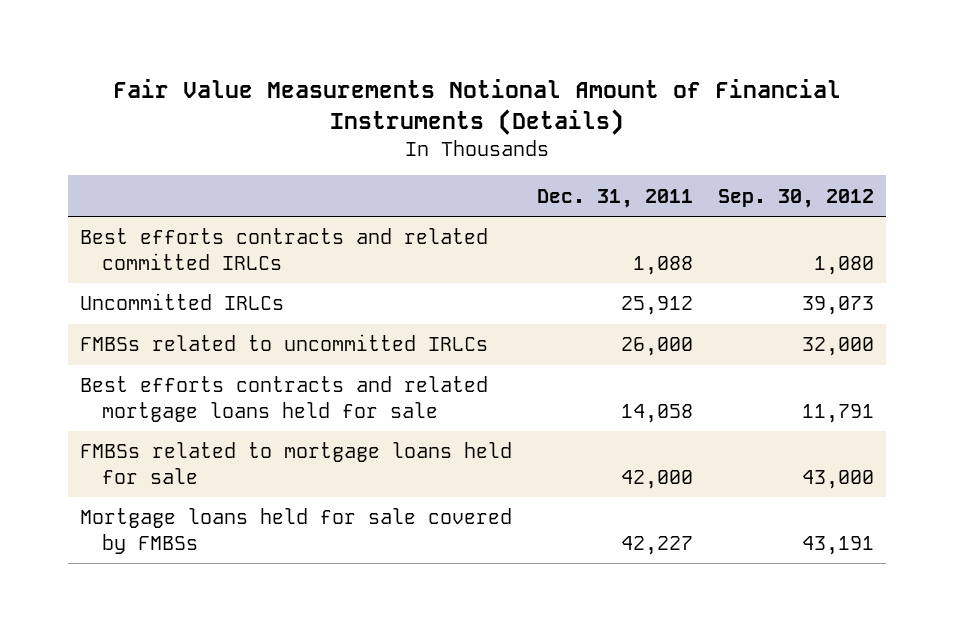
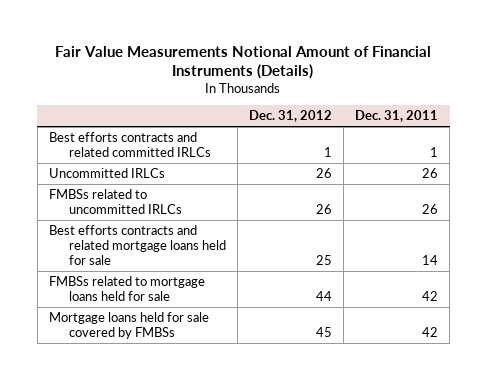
[717,188,874,208] Sep. 30, 2012 -> none
none -> [248,110,332,123] Dec. 31, 2012
[632,255,693,275] 1,088 -> [430,146,439,157] 1
[620,296,693,316] 25,912 -> [422,167,439,178] 26
[620,337,693,357] 26,000 -> [422,203,439,214] 26
[620,403,693,423] 14,058 -> [422,254,439,265] 14
[620,469,693,489] 42,000 -> [422,290,439,301] 42
[620,535,693,555] 42,227 -> [422,326,439,337] 42

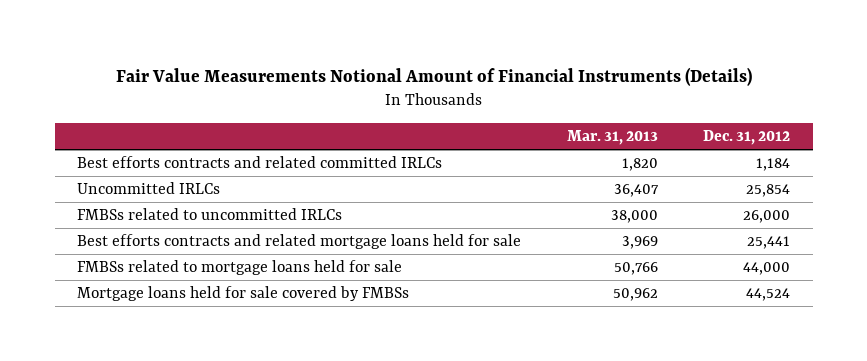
[355,110,439,123] Dec. 31, 2011 -> none
none -> [566,130,658,146] Mar. 31, 2013
[323,146,332,157] 1 -> [756,158,791,172] 1,184
[315,167,332,178] 26 -> [746,184,791,198] 25,854
[315,203,332,214] 26 -> [743,210,791,224] 26,000
[315,254,332,265] 25 -> [747,236,791,250] 25,441
[315,290,332,301] 44 -> [743,262,791,276] 44,000
[315,326,332,337] 45 -> [746,288,791,302] 44,524

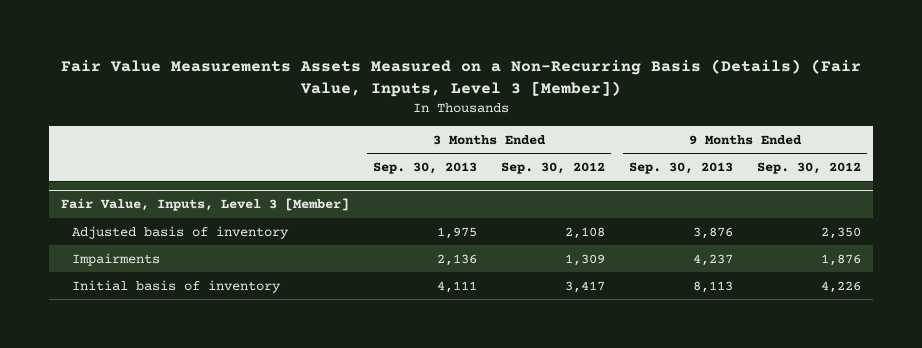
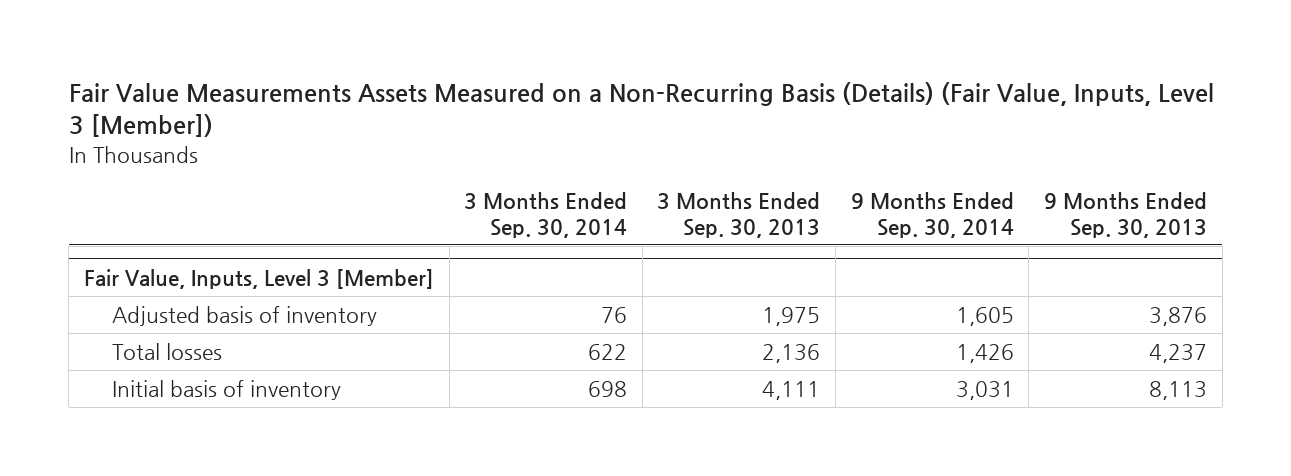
[501,162,606,175] Sep. 30, 2012 -> none
[756,162,861,175] Sep. 30, 2012 -> none
none -> [464,192,628,238] 3 Months Ended Sep. 30, 2014
none -> [850,192,1014,238] 9 Months Ended Sep. 30, 2014
[71,252,160,266] Impairments -> [112,342,223,360] Total losses

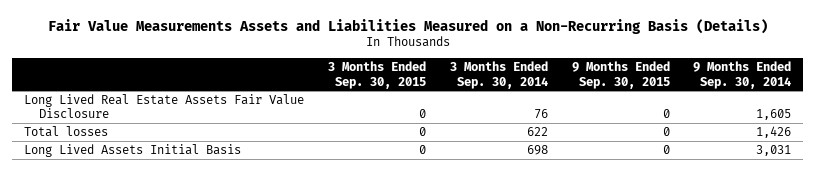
[68,82,1214,138] Fair Value Measurements Assets Measured on a Non-Recurring Basis (Details) (Fair Value, Inputs, Level 3 [Member]) -> [47,18,768,34] Fair Value Measurements Assets and Liabilities Measured on a Non-Recurring Basis (Details)
[657,192,821,238] 3 Months Ended Sep. 30, 2013 -> none
[1043,192,1207,238] 9 Months Ended Sep. 30, 2013 -> none
none -> [327,61,426,89] 3 Months Ended Sep. 30, 2015
none -> [571,61,670,89] 9 Months Ended Sep. 30, 2015
[83,268,434,289] Fair Value, Inputs, Level 3 [Member] -> none
[112,305,378,326] Adjusted basis of inventory -> [24,93,305,119] Long Lived Real Estate Assets Fair Value Disclosure
[112,379,342,400] Initial basis of inventory -> [24,143,242,157] Long Lived Assets Initial Basis

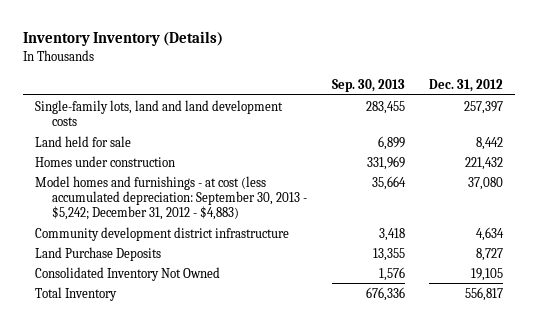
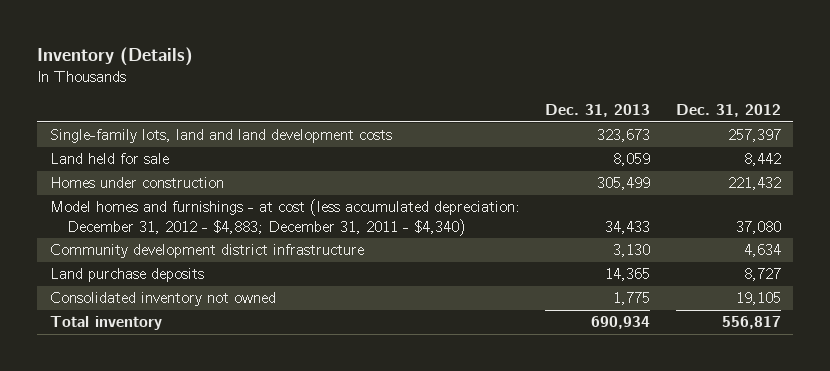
[23,31,224,47] Inventory Inventory (Details) -> [36,47,193,67] Inventory (Details)
[331,78,405,92] Sep. 30, 2013 -> none
none -> [545,104,651,118] Dec. 31, 2013
[35,175,308,221] Model homes and furnishings - at cost (less accumulated depreciation: September 30, 2013 - $5,242; December 31, 2012 - $4,883) -> [49,199,520,236] Model homes and furnishings - at cost (less accumulated depreciation: December 31, 2012 - $4,883; December 31, 2011 - $4,340)
[35,246,162,261] Land Purchase Deposits -> [49,268,204,283] Land purchase deposits
[35,266,221,281] Consolidated Inventory Not Owned -> [49,292,276,307] Consolidated inventory not owned
[35,286,118,301] Total Inventory -> [49,316,162,331] Total inventory

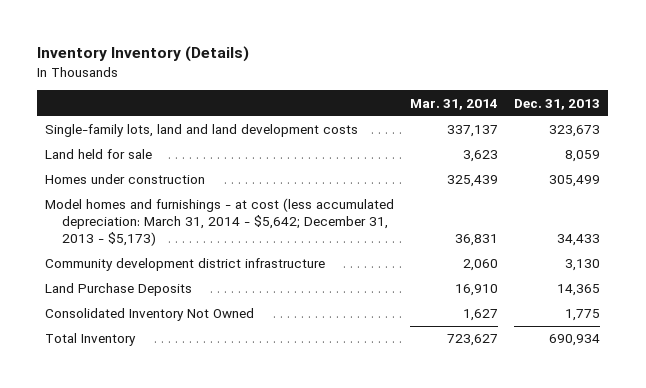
[36,47,193,67] Inventory (Details) -> [37,46,250,63] Inventory Inventory (Details)
[675,104,781,118] Dec. 31, 2012 -> none
none -> [410,98,499,110] Mar. 31, 2014
[49,199,520,236] Model homes and furnishings - at cost (less accumulated depreciation: December 31, 2012 - $4,883; December 31, 2011 - $4,340) -> [45,198,395,246] Model homes and furnishings - at cost (less accumulated depreciation: March 31, 2014 - $5,642; December 31, 2013 - $5,173)
[49,268,204,283] Land purchase deposits -> [45,283,193,297] Land Purchase Deposits
[49,292,276,307] Consolidated inventory not owned -> [45,308,255,322] Consolidated Inventory Not Owned
[49,316,162,331] Total inventory -> [45,333,137,347] Total Inventory

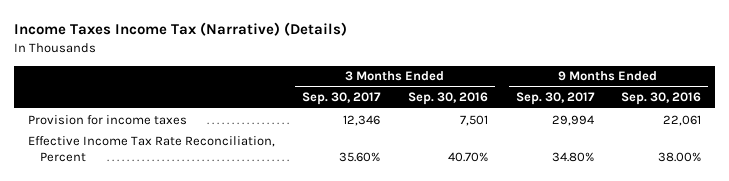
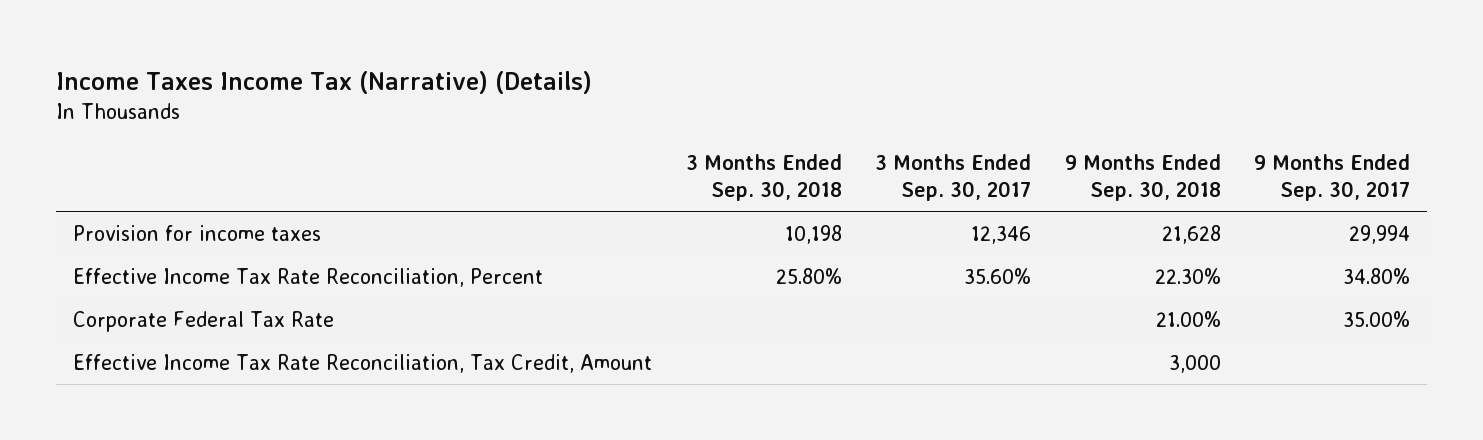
[407,92,488,106] Sep. 30, 2016 -> none
[621,92,702,106] Sep. 30, 2016 -> none
none -> [685,153,842,202] 3 Months Ended Sep. 30, 2018
none -> [1064,153,1221,202] 9 Months Ended Sep. 30, 2018
none -> [73,310,335,332] Corporate Federal Tax Rate
none -> [73,353,653,373] Effective Income Tax Rate Reconciliation, Tax Credit, Amount

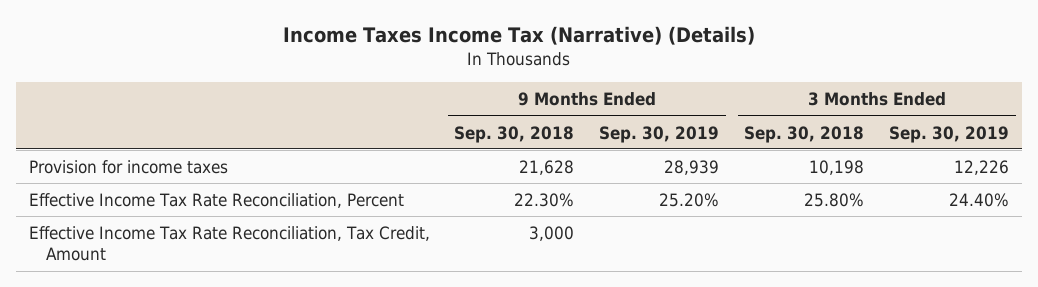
[875,153,1032,202] 3 Months Ended Sep. 30, 2017 -> none
[1254,153,1411,202] 9 Months Ended Sep. 30, 2017 -> none
none -> [599,125,720,143] Sep. 30, 2019
none -> [889,125,1010,143] Sep. 30, 2019
[73,310,335,332] Corporate Federal Tax Rate -> none

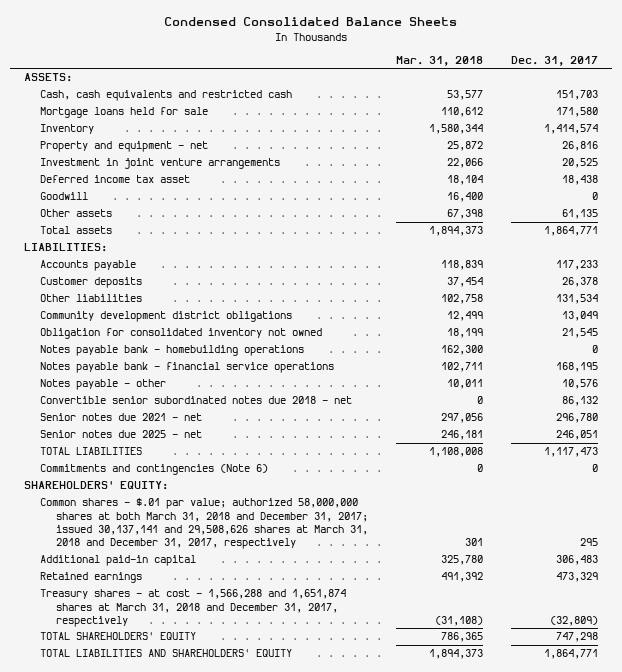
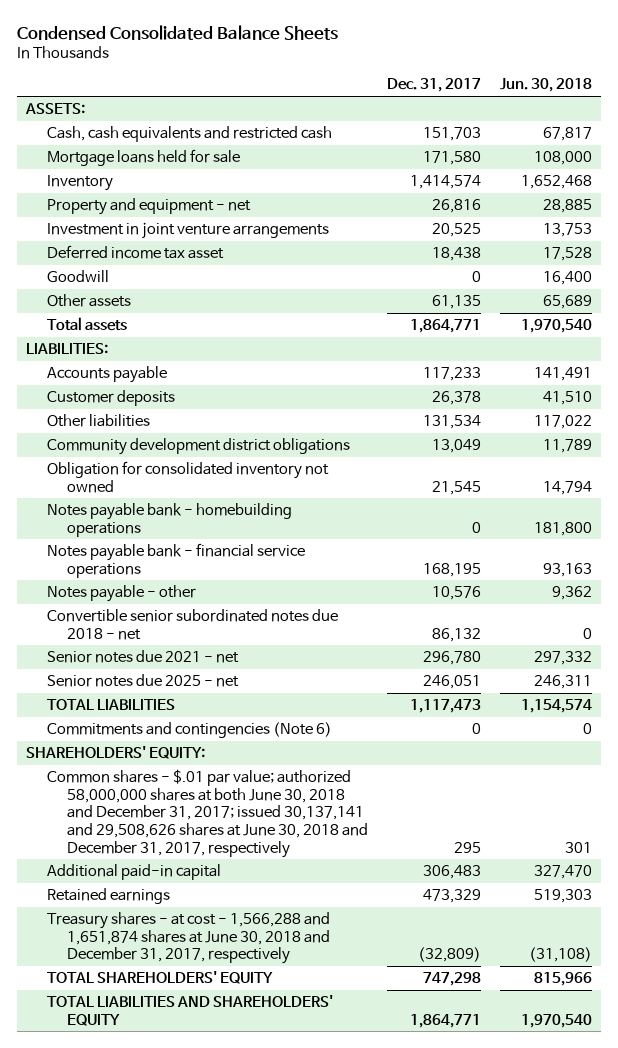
[395,55,483,66] Mar. 31, 2018 -> none
none -> [499,78,592,93] Jun. 30, 2018
[39,498,368,550] Common shares - $.01 par value; authorized 58,000,000 shares at both March 31, 2018 and December 31, 2017; issued 30,137,141 and 29,508,626 shares at March 31, 2018 and December 31, 2017, respectively -> [46,768,369,858] Common shares - $.01 par value; authorized 58,000,000 shares at both June 30, 2018 and December 31, 2017; issued 30,137,141 and 29,508,626 shares at June 30, 2018 and December 31, 2017, respectively
[39,589,346,628] Treasury shares - at cost - 1,566,288 and 1,651,874 shares at March 31, 2018 and December 31, 2017, respectively -> [46,911,331,965] Treasury shares - at cost - 1,566,288 and 1,651,874 shares at June 30, 2018 and December 31, 2017, respectively

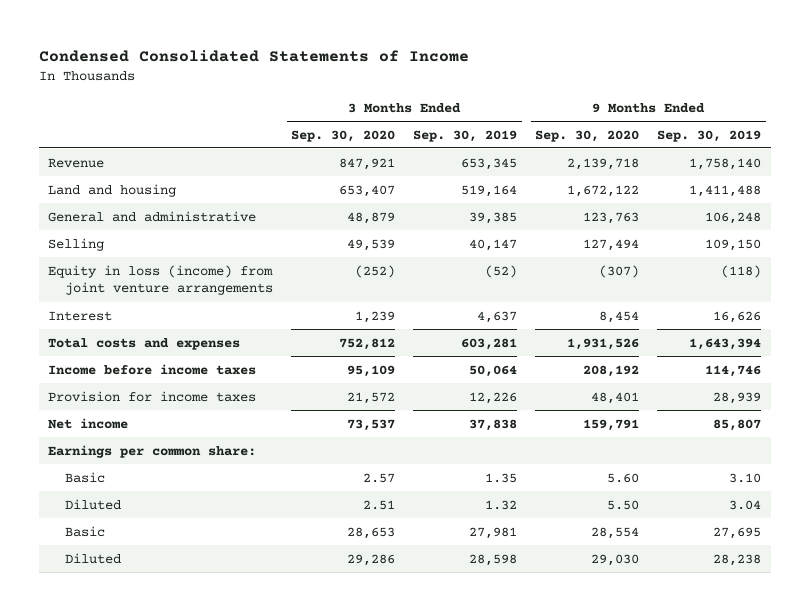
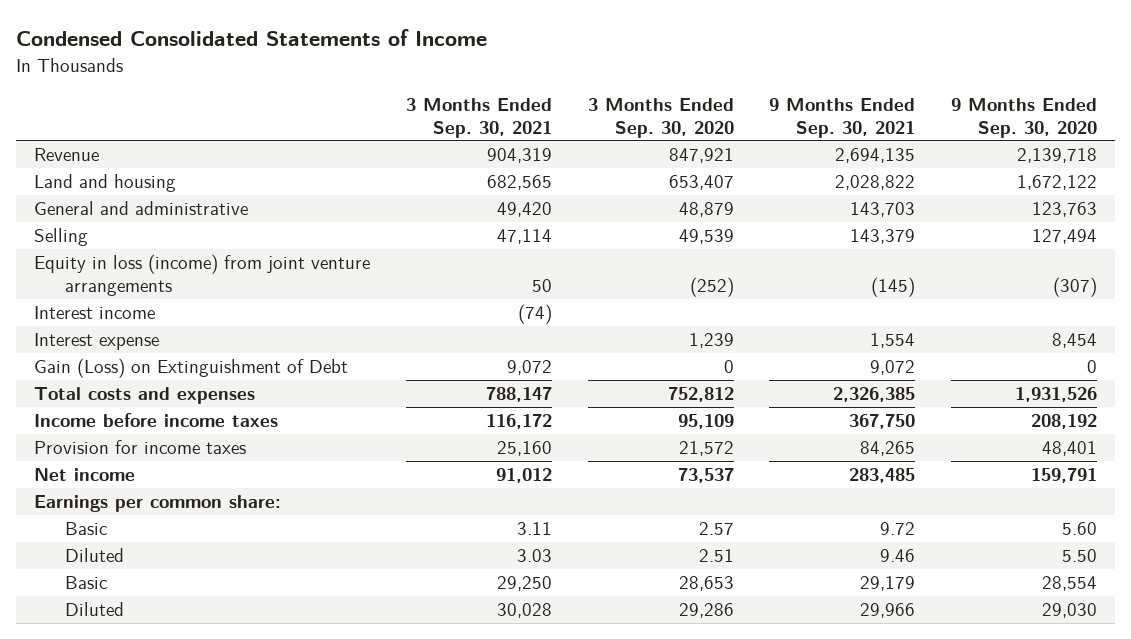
[413,129,518,142] Sep. 30, 2019 -> none
[657,129,762,142] Sep. 30, 2019 -> none
none -> [405,98,552,138] 3 Months Ended Sep. 30, 2021
none -> [769,98,916,138] 9 Months Ended Sep. 30, 2021
none -> [34,306,156,320] Interest income
[47,310,112,321] Interest -> [34,333,160,351] Interest expense
none -> [34,358,349,379] Gain (Loss) on Extinguishment of Debt

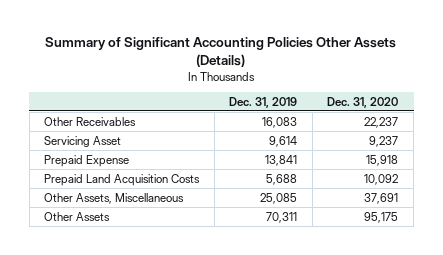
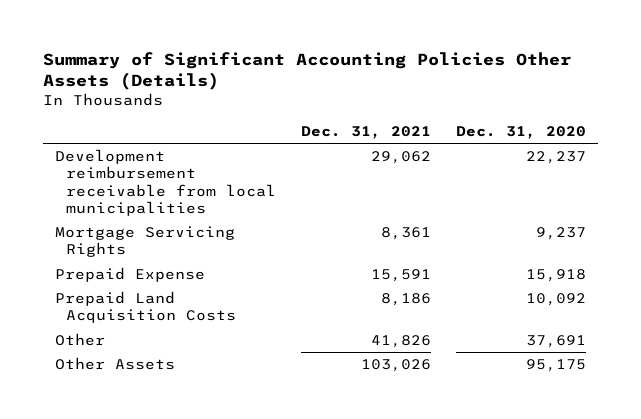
[229,96,298,108] Dec. 31, 2019 -> none
none -> [300,125,431,139] Dec. 31, 2021
[44,116,137,126] Other Receivables -> [55,149,276,217] Development reimbursement receivable from local municipalities
[44,135,122,147] Servicing Asset -> [55,226,236,258] Mortgage Servicing Rights
[44,192,185,204] Other Assets, Miscellaneous -> [55,333,106,347] Other

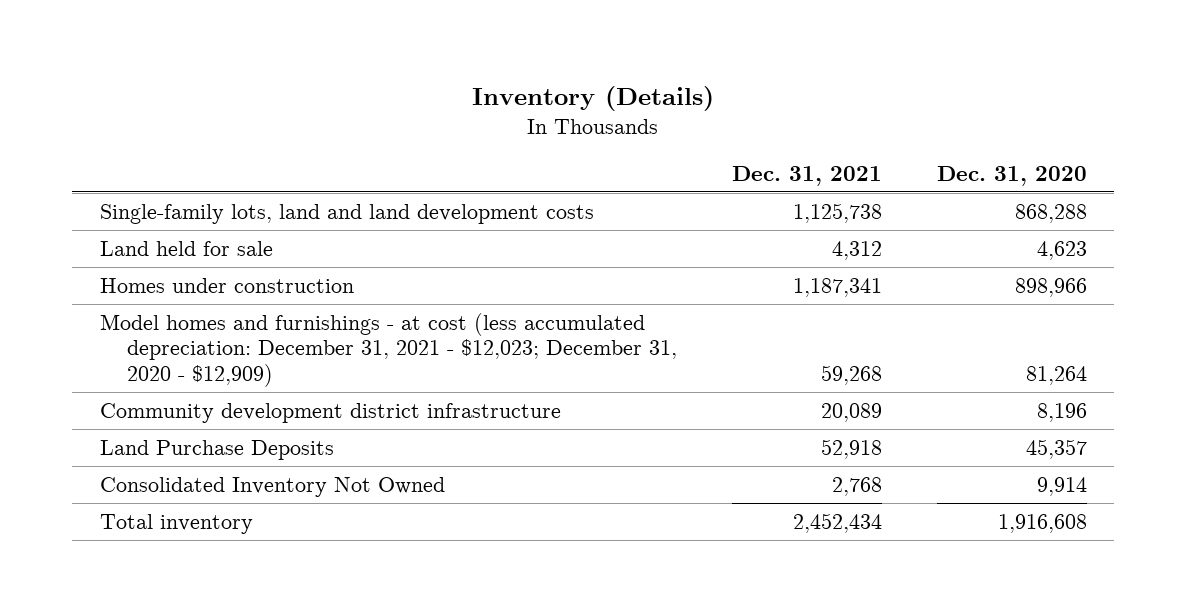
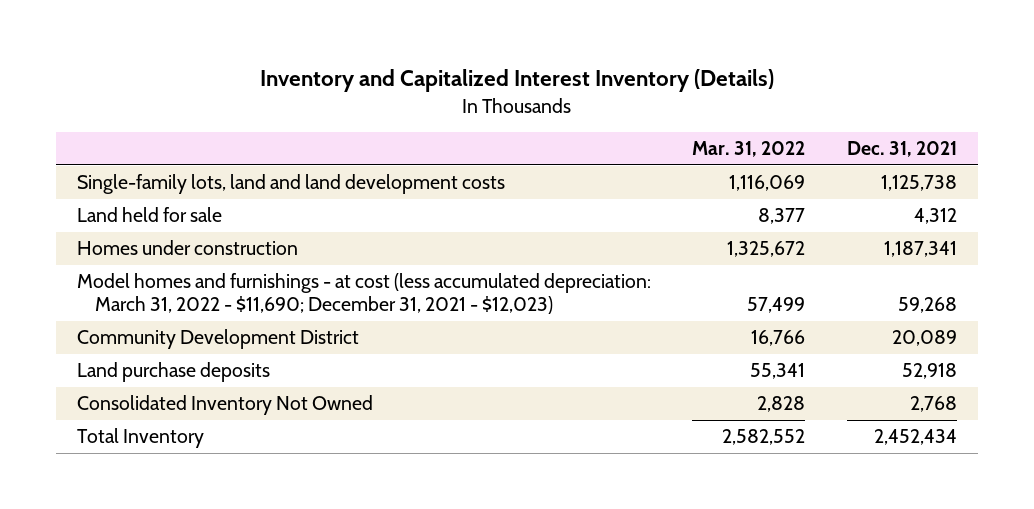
[472,86,715,112] Inventory (Details) -> [259,69,774,93] Inventory and Capitalized Interest Inventory (Details)
[936,166,1087,187] Dec. 31, 2020 -> none
none -> [692,141,806,158] Mar. 31, 2022
[99,312,677,388] Model homes and furnishings - at cost (less accumulated depreciation: December 31, 2021 - $12,023; December 31, 2020 - $12,909) -> [77,273,652,315] Model homes and furnishings - at cost (less accumulated depreciation: March 31, 2022 - $11,690; December 31, 2021 - $12,023)
[99,402,561,423] Community development district infrastructure -> [77,329,360,350] Community Development District
[99,439,334,460] Land Purchase Deposits -> [77,362,271,383] Land purchase deposits
[99,513,253,534] Total inventory -> [77,428,205,449] Total Inventory

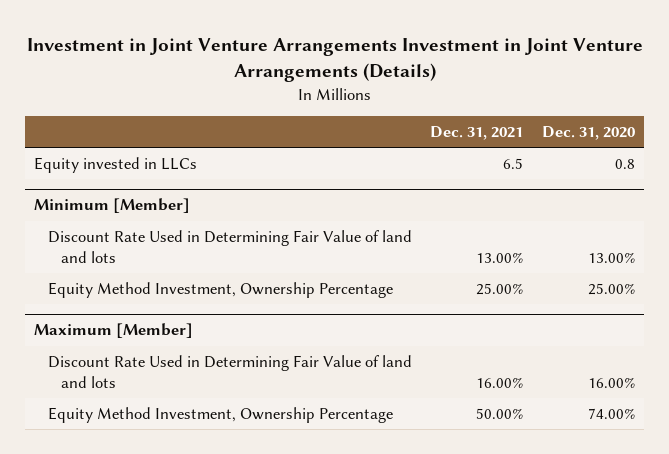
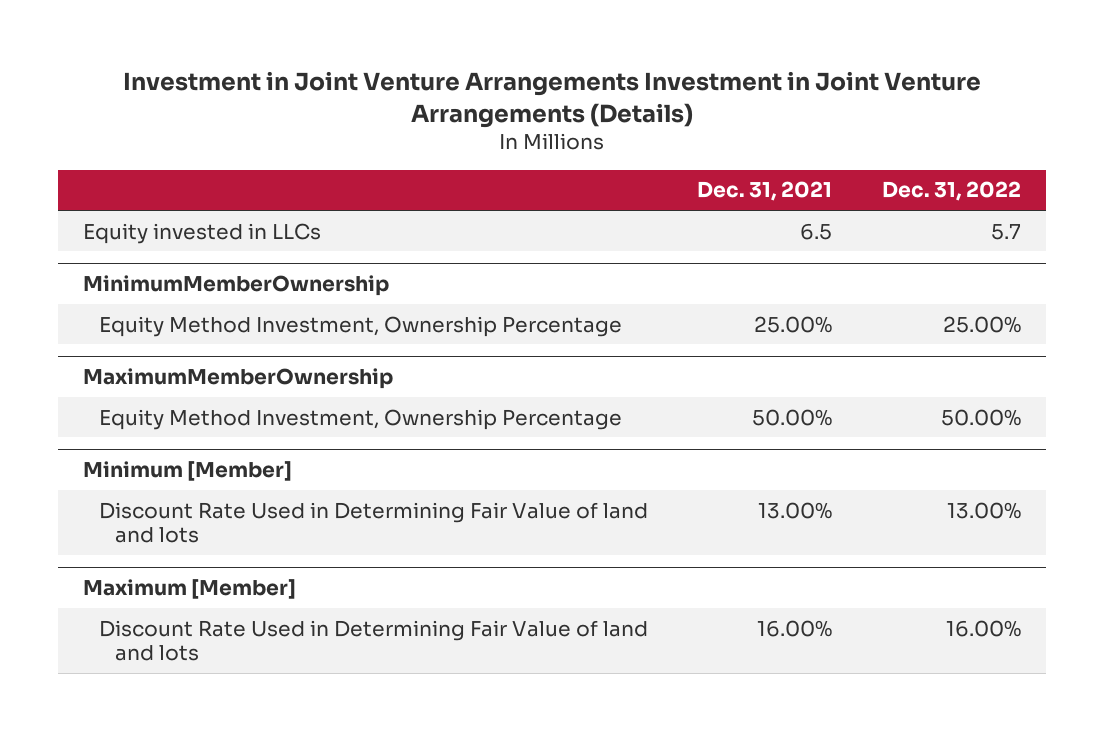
[541,126,635,141] Dec. 31, 2020 -> none
none -> [881,181,1021,202] Dec. 31, 2022
none -> [82,274,389,296] MinimumMemberOwnership
none -> [98,315,622,337] Equity Method Investment, Ownership Percentage
none -> [82,367,393,389] MaximumMemberOwnership
none -> [98,408,622,430] Equity Method Investment, Ownership Percentage
[47,282,393,299] Equity Method Investment, Ownership Percentage -> none
[47,407,393,424] Equity Method Investment, Ownership Percentage -> none

